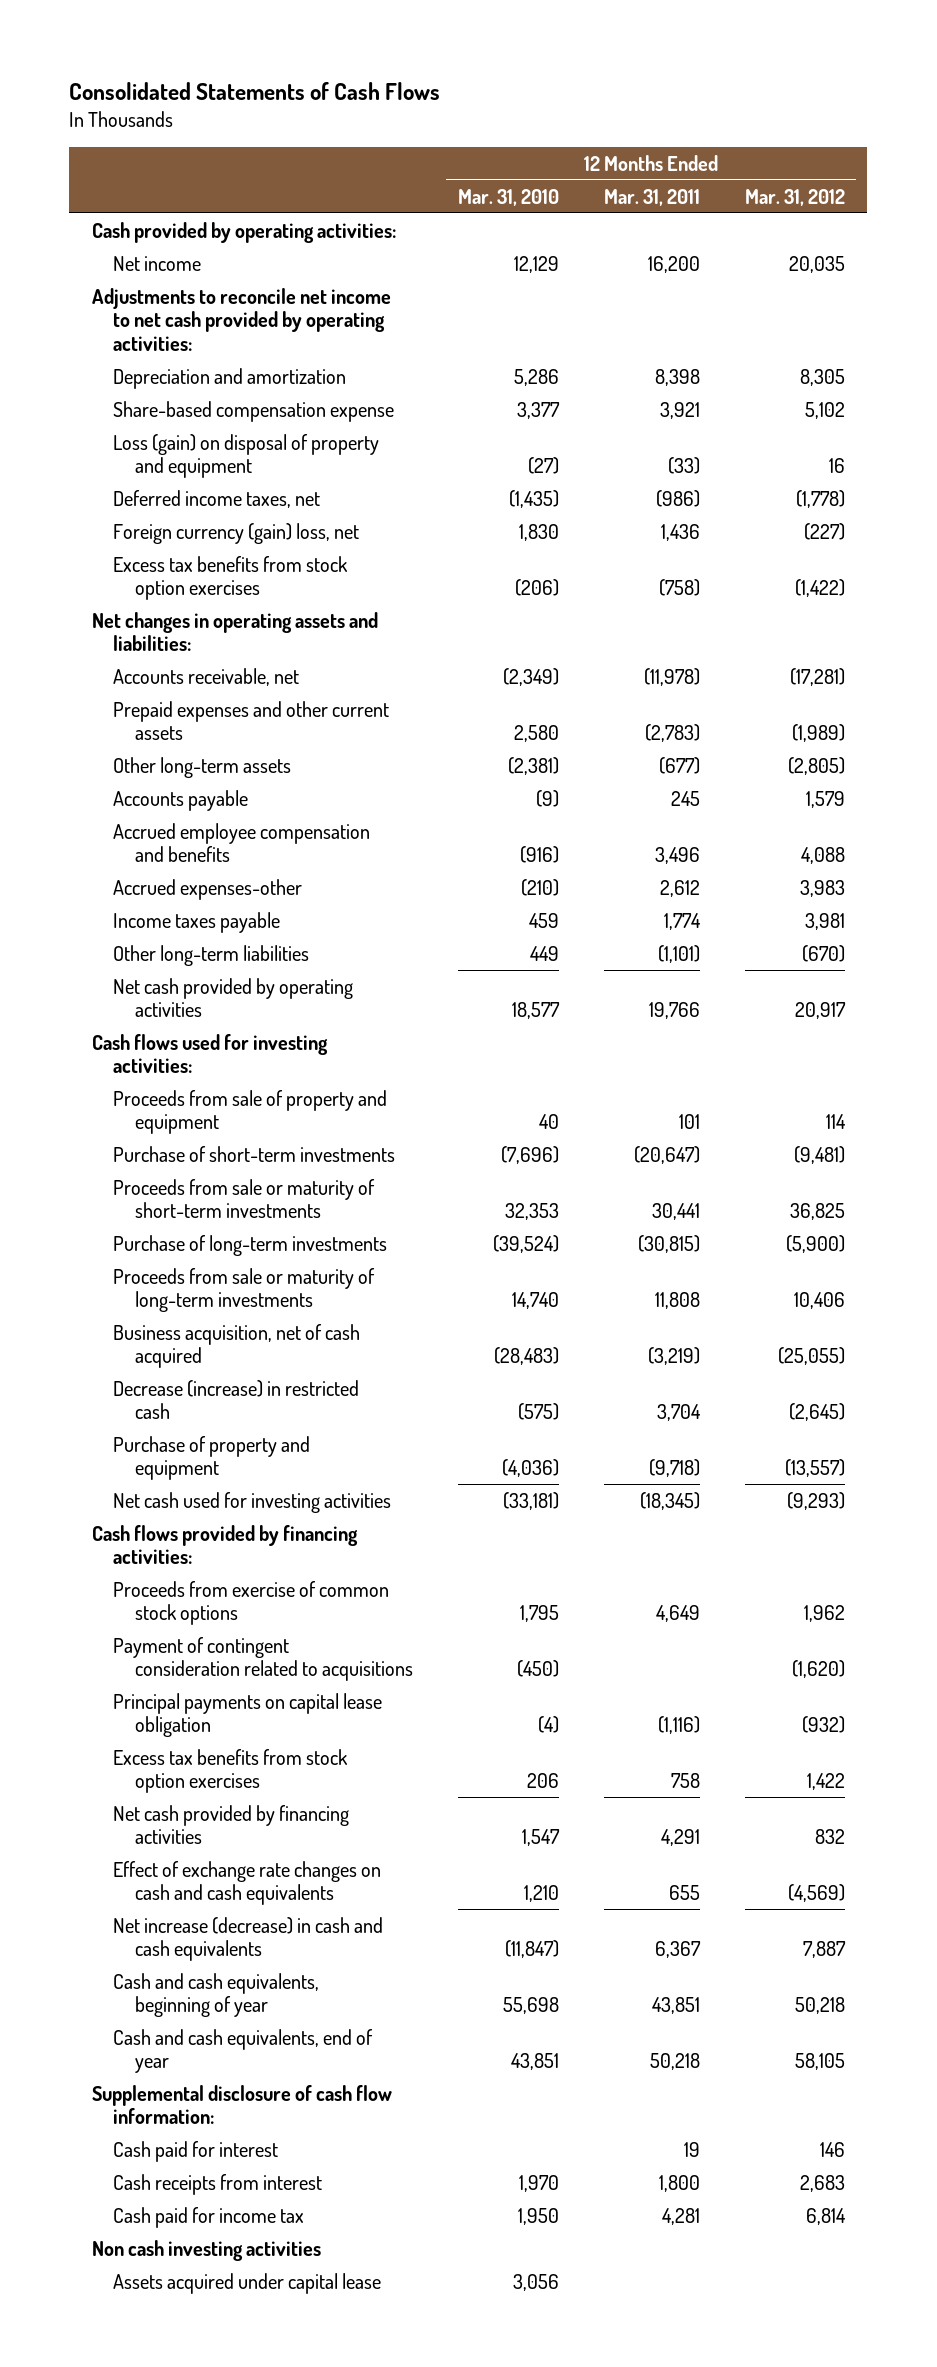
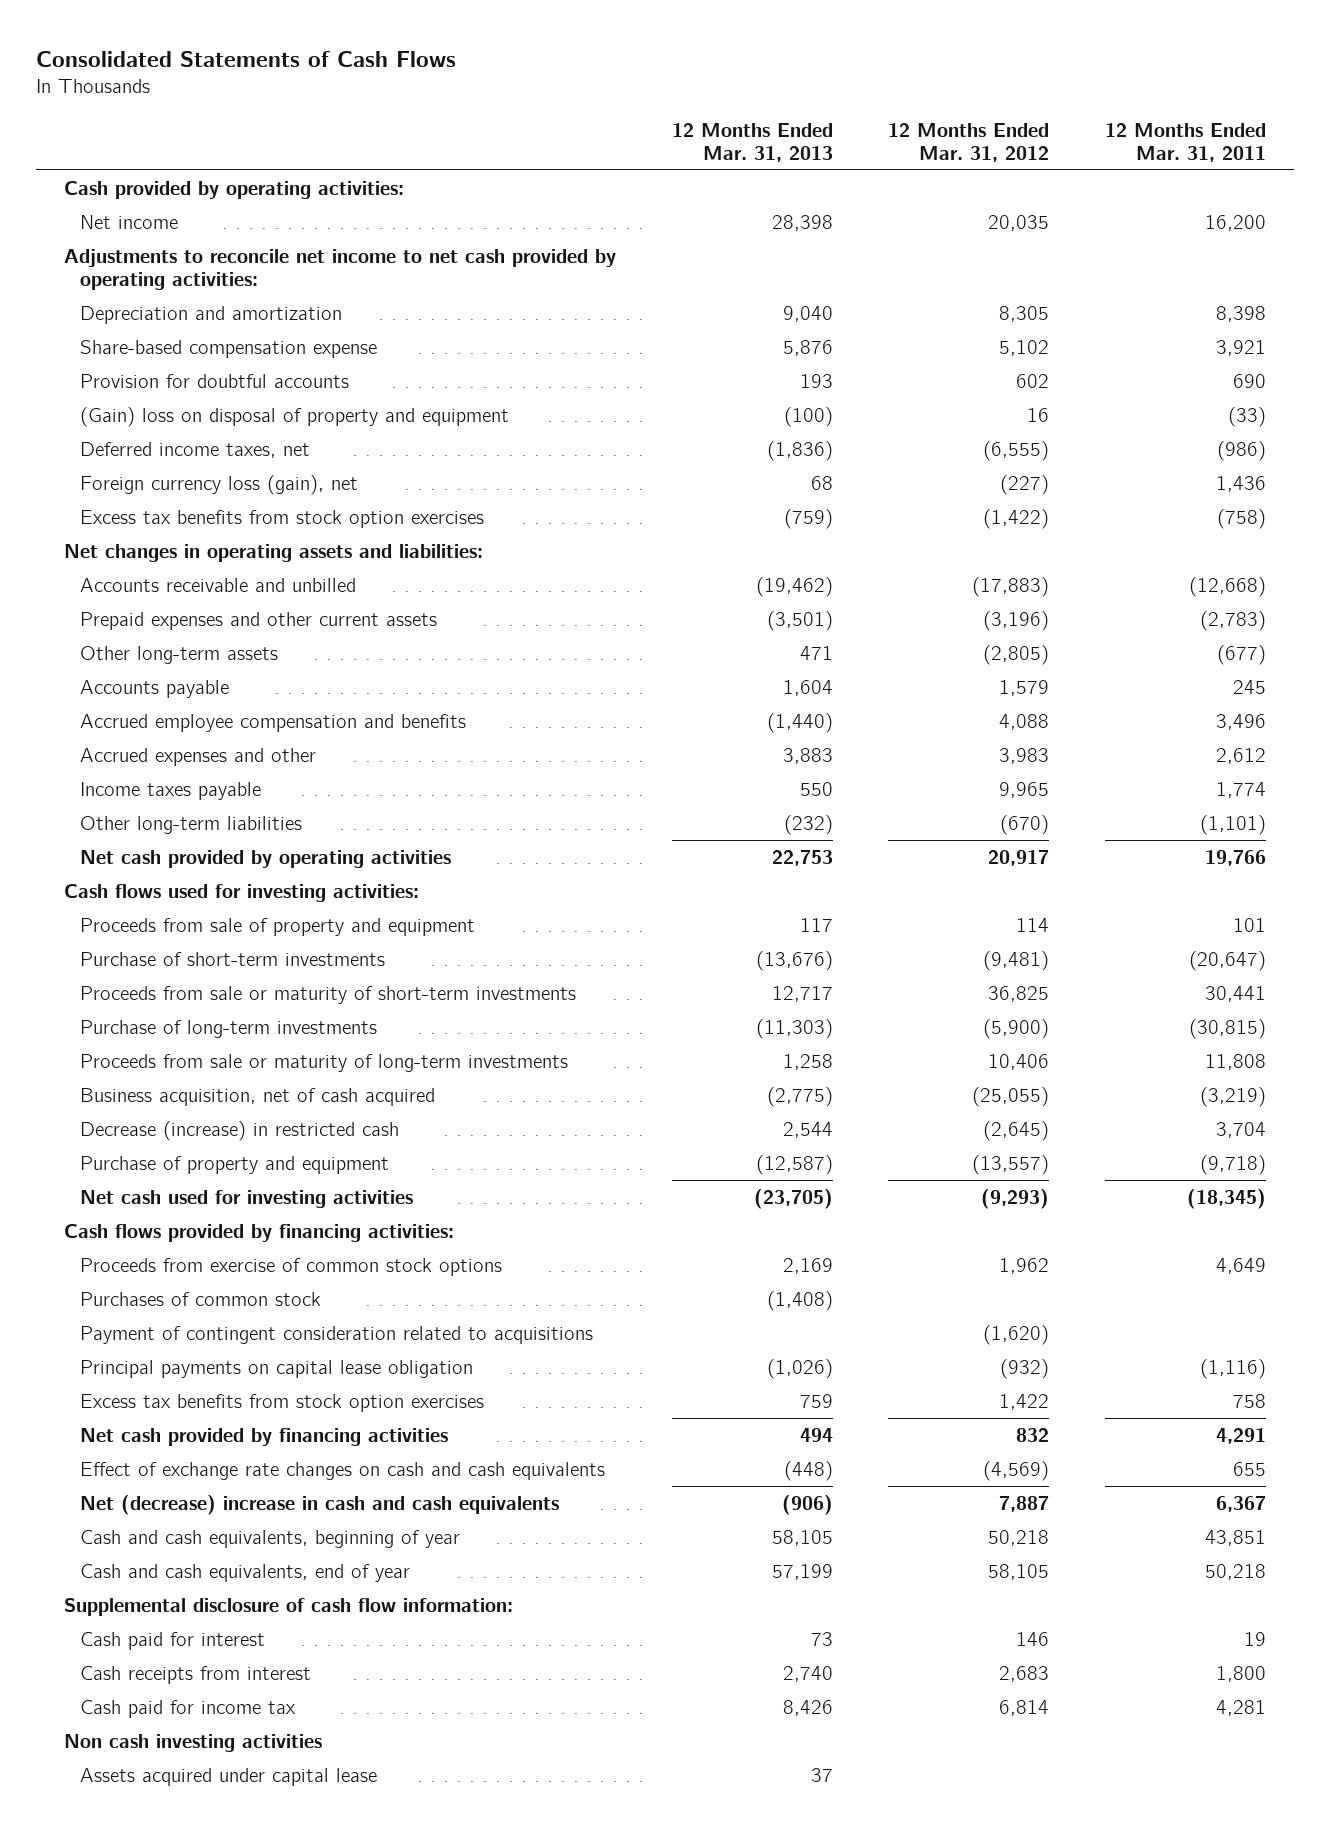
[457,188,559,206] Mar. 31, 2010 -> none
none -> [671,122,833,162] 12 Months Ended Mar. 31, 2013
none -> [79,373,349,388] Provision for doubtful accounts
[113,433,380,479] Loss (gain) on disposal of property and equipment -> [79,406,509,427] (Gain) loss on disposal of property and equipment
[795,489,845,508] (1,778) -> [983,440,1050,461] (6,555)
[113,522,360,544] Foreign currency (gain) loss, net -> [79,474,358,495] Foreign currency loss (gain), net
[113,667,300,686] Accounts receivable, net -> [79,577,356,592] Accounts receivable and unbilled
[643,667,700,686] (11,978) -> [1188,576,1266,597] (12,668)
[789,667,845,686] (17,281) -> [972,576,1050,597] (17,883)
[791,724,845,743] (1,989) -> [983,610,1050,631] (3,196)
[113,878,303,900] Accrued expenses-other -> [79,747,316,766] Accrued expenses and other
[804,912,845,930] 3,981 -> [999,781,1050,798] 9,965
none -> [79,1291,321,1306] Purchases of common stock
[113,1916,384,1962] Net increase (decrease) in cash and cash equivalents -> [79,1494,559,1515] Net (decrease) increase in cash and cash equivalents

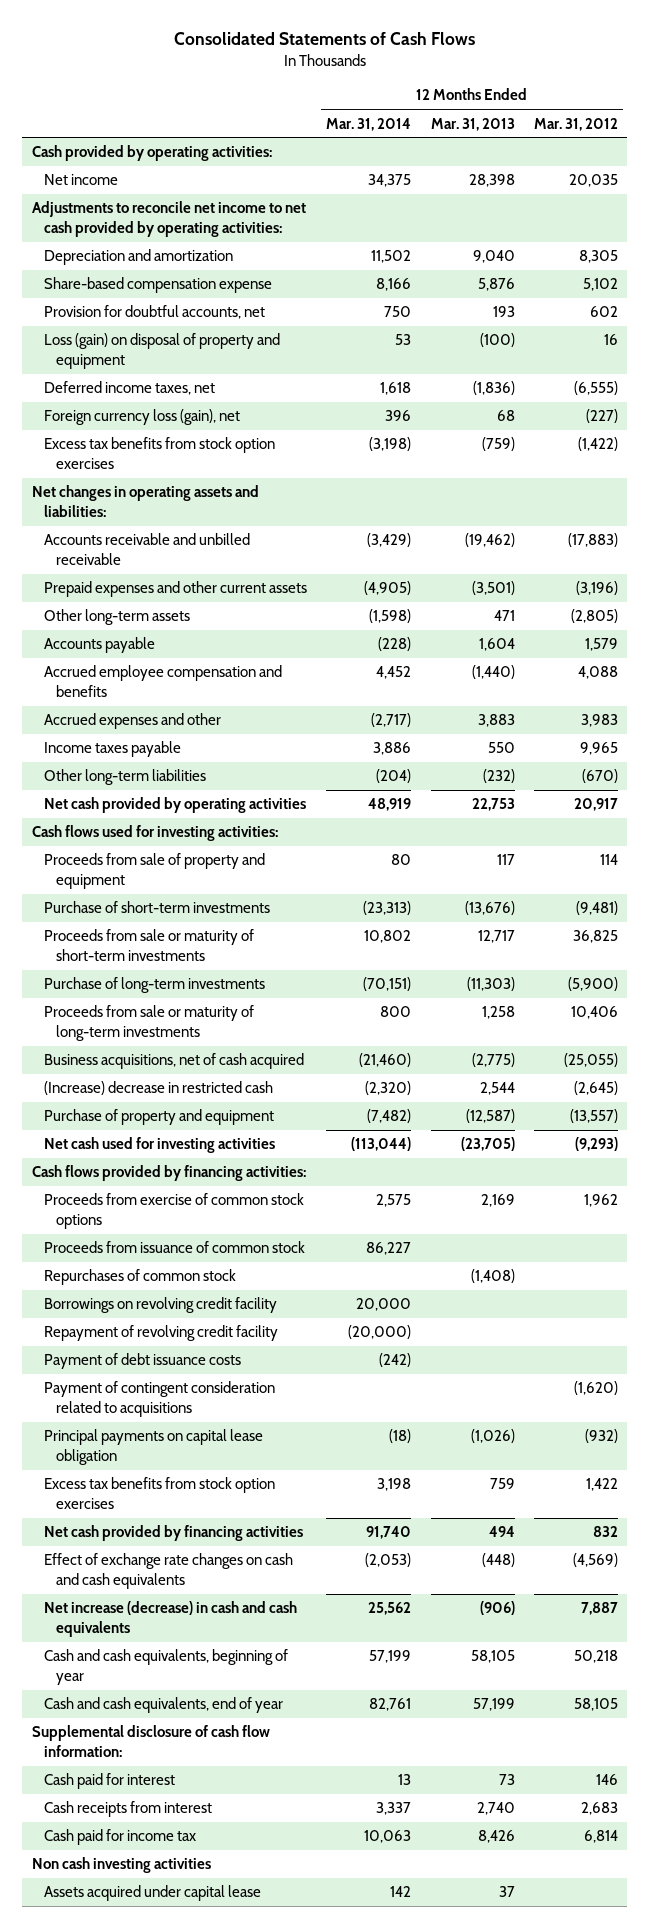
[1104,122,1266,162] 12 Months Ended Mar. 31, 2011 -> none
none -> [326,117,412,131] Mar. 31, 2014
[79,373,349,388] Provision for doubtful accounts -> [44,305,266,320] Provision for doubtful accounts, net
[79,406,509,427] (Gain) loss on disposal of property and equipment -> [44,333,281,369] Loss (gain) on disposal of property and equipment
[79,577,356,592] Accounts receivable and unbilled -> [44,533,251,565] Accounts receivable and unbilled receivable
[79,1087,435,1106] Business acquisition, net of cash acquired -> [44,1053,305,1070] Business acquisitions, net of cash acquired
[79,1120,399,1141] Decrease (increase) in restricted cash -> [44,1081,274,1096] (Increase) decrease in restricted cash
none -> [44,1241,306,1254] Proceeds from issuance of common stock
[79,1291,321,1306] Purchases of common stock -> [44,1269,237,1286] Repurchases of common stock
none -> [44,1297,278,1314] Borrowings on revolving credit facility
none -> [44,1325,279,1342] Repayment of revolving credit facility
none -> [44,1353,242,1370] Payment of debt issuance costs
[79,1494,559,1515] Net (decrease) increase in cash and cash equivalents -> [44,1601,298,1637] Net increase (decrease) in cash and cash equivalents

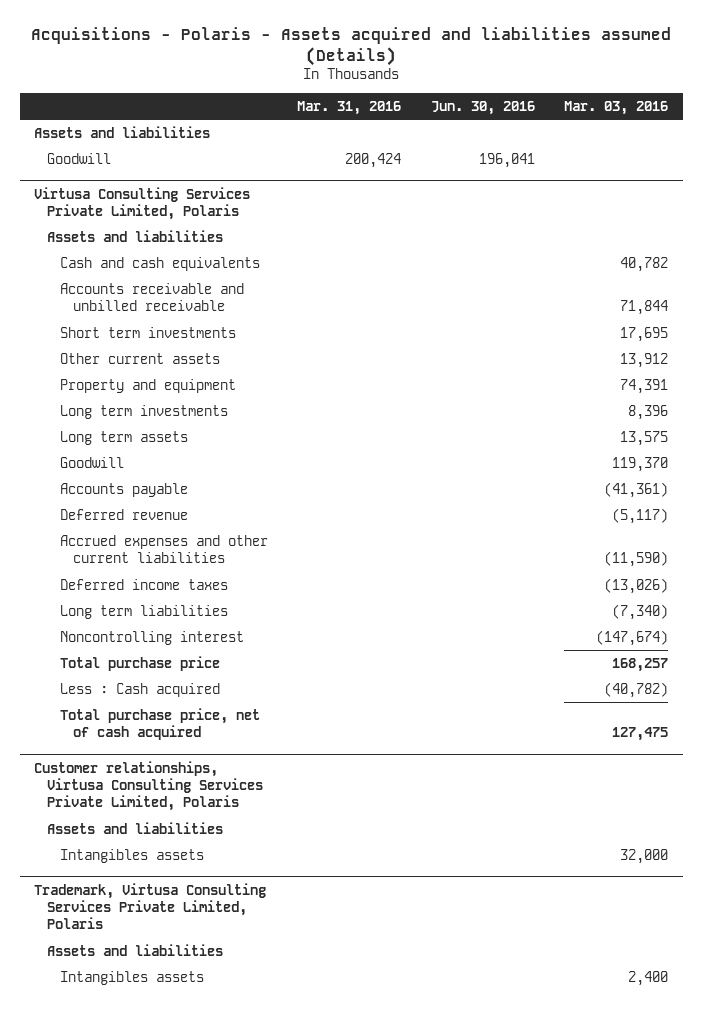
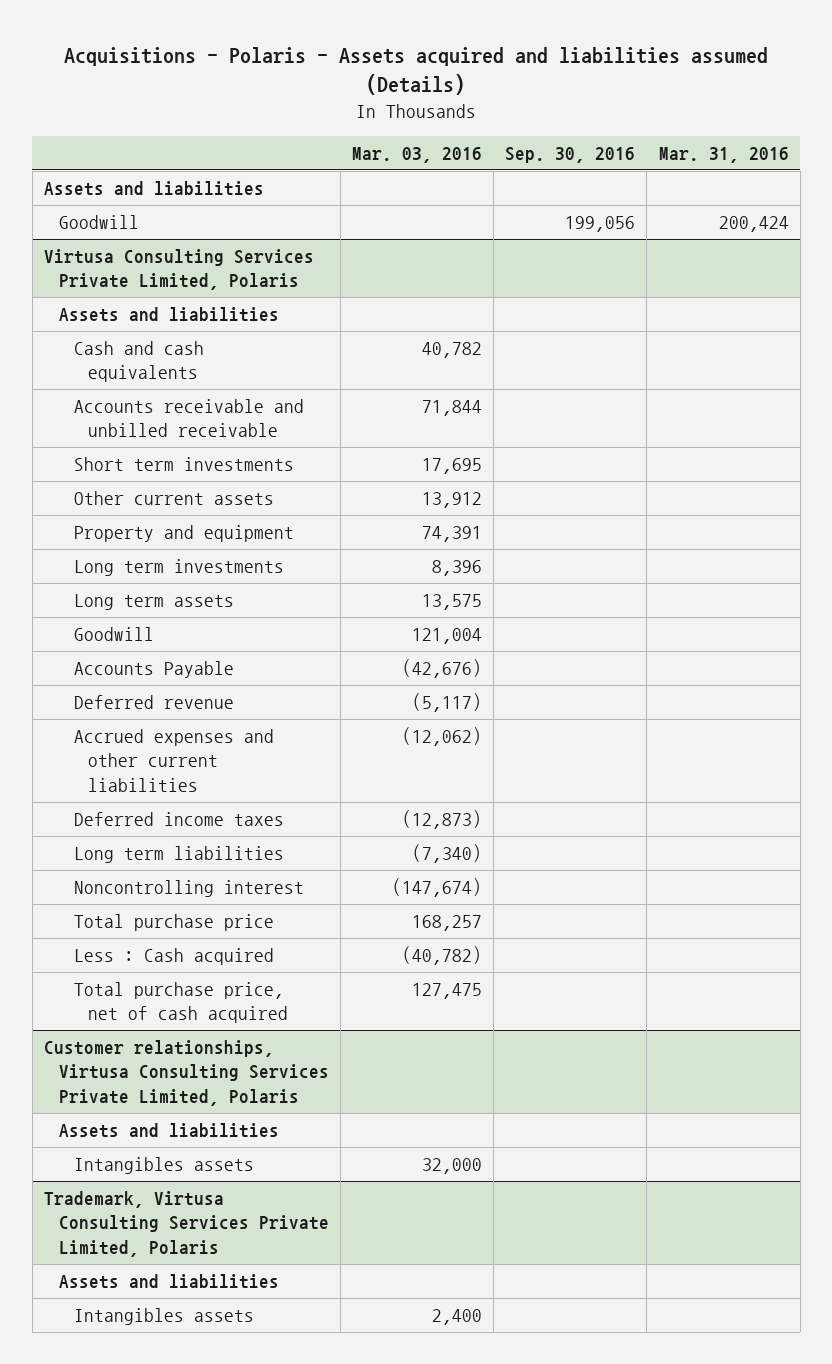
[430,100,535,115] Jun. 30, 2016 -> none
none -> [505,146,636,163] Sep. 30, 2016
[612,456,669,472] 119,370 -> [412,627,483,644] 121,004
[59,482,188,497] Accounts payable -> [73,660,234,678] Accounts Payable
[604,481,669,498] (41,361) -> [402,658,483,678] (42,676)
[604,551,669,568] (11,590) -> [402,726,483,746] (12,062)
[604,577,669,594] (13,026) -> [402,809,483,829] (12,873)

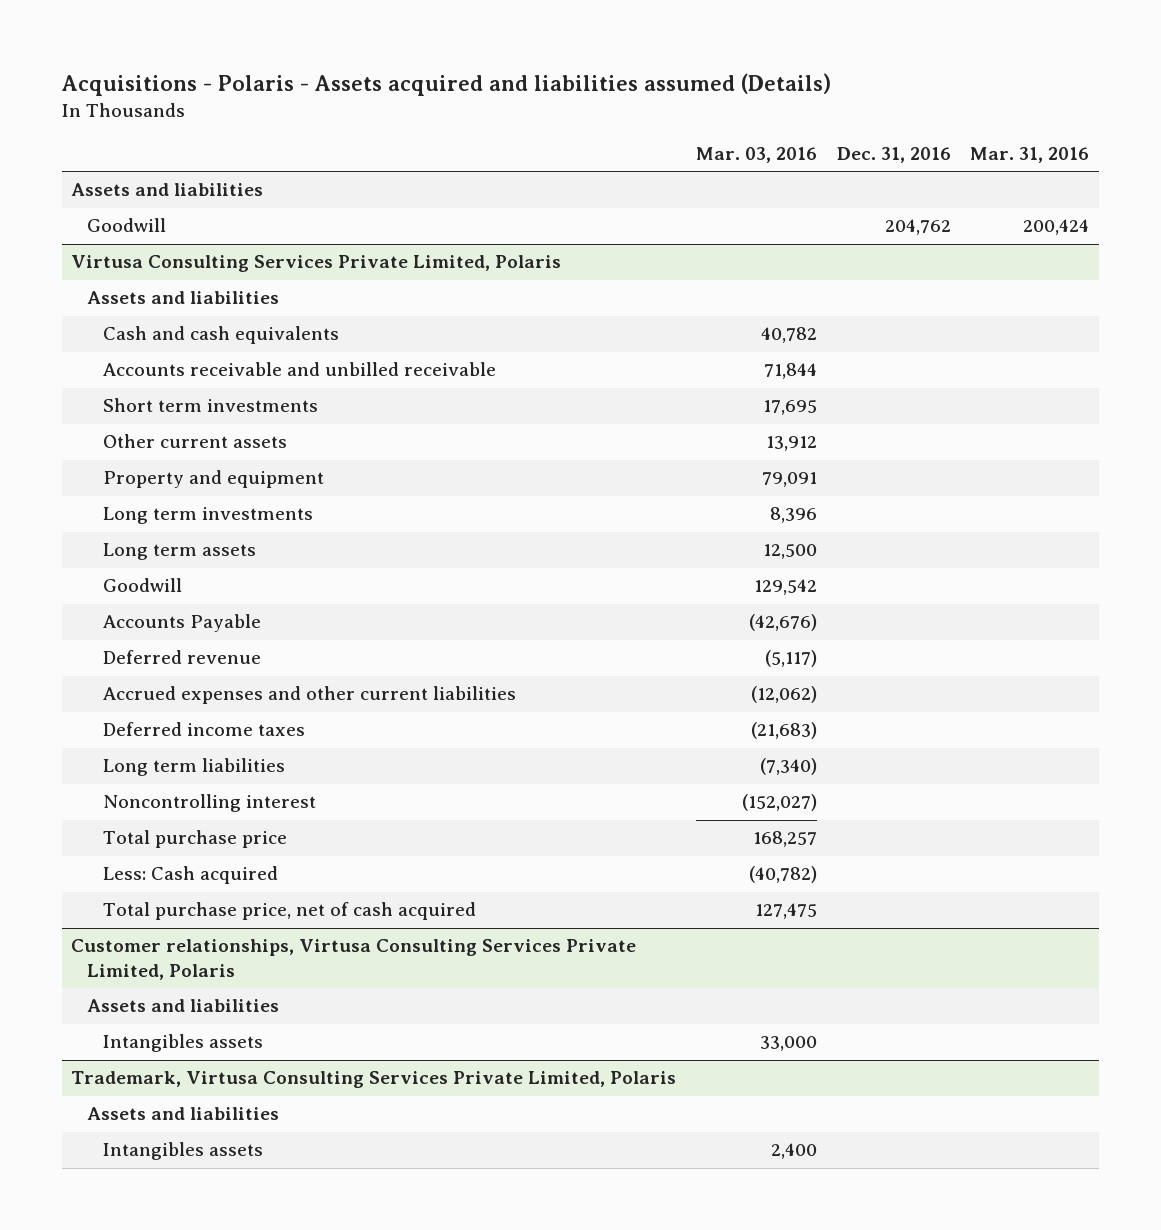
[505,146,636,163] Sep. 30, 2016 -> none
none -> [836,146,951,163] Dec. 31, 2016
[422,525,483,542] 74,391 -> [761,472,817,488] 79,091
[422,593,483,610] 13,575 -> [762,544,817,560] 12,500
[412,627,483,644] 121,004 -> [753,579,817,596] 129,542
[402,809,483,829] (12,873) -> [750,722,817,740] (21,683)
[392,877,483,897] (147,674) -> [741,794,817,812] (152,027)
[73,947,274,965] Less : Cash acquired -> [103,866,279,885] Less: Cash acquired
[422,1157,483,1174] 32,000 -> [759,1036,817,1052] 33,000

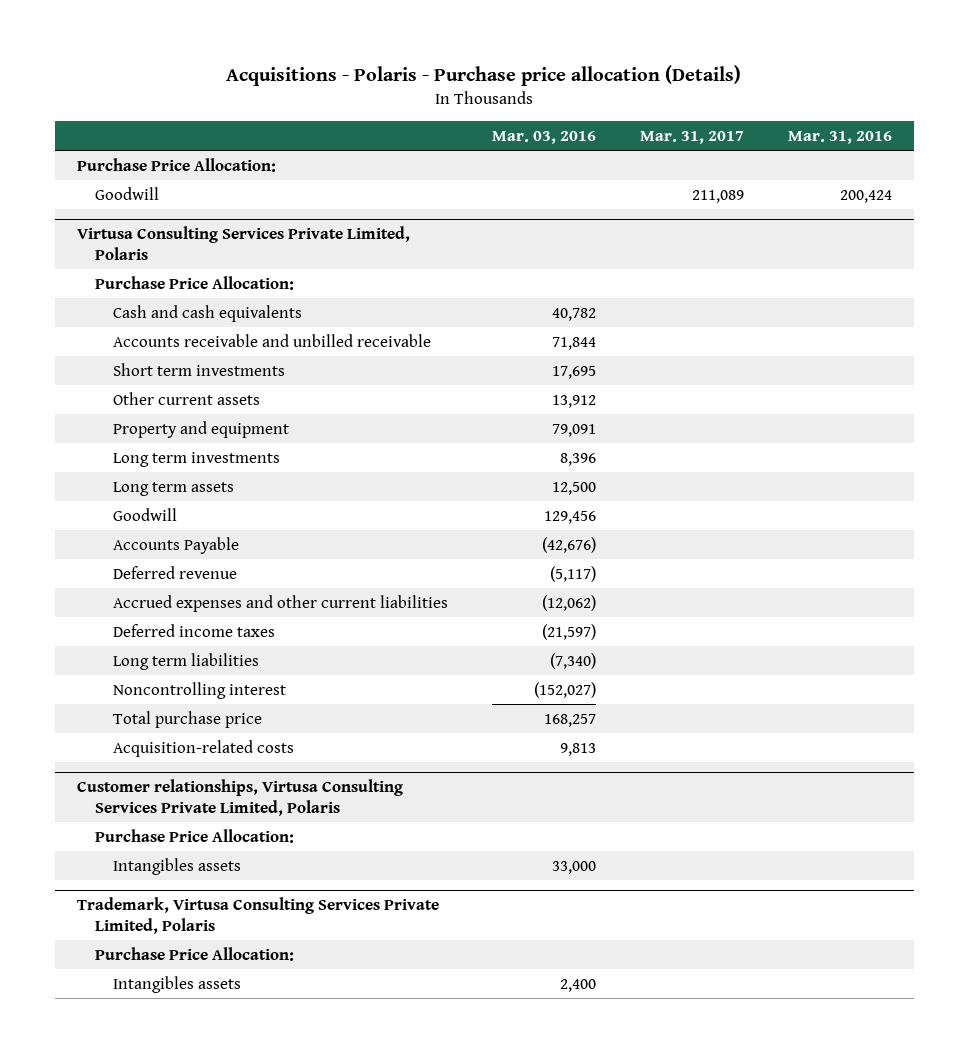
[61,73,831,97] Acquisitions - Polaris - Assets acquired and liabilities assumed (Details) -> [226,65,742,87] Acquisitions - Polaris - Purchase price allocation (Details)
[836,146,951,163] Dec. 31, 2016 -> none
none -> [639,131,744,145] Mar. 31, 2017
[71,183,264,197] Assets and liabilities -> [76,157,276,172] Purchase Price Allocation:
[87,291,280,305] Assets and liabilities -> [94,275,294,290] Purchase Price Allocation:
[753,579,817,596] 129,542 -> [543,510,596,524] 129,456
[750,722,817,740] (21,683) -> [541,623,596,640] (21,597)
[103,866,279,885] Less: Cash acquired -> none
[103,902,477,921] Total purchase price, net of cash acquired -> none
none -> [112,739,294,757] Acquisition-related costs
[87,999,280,1013] Assets and liabilities -> [94,828,294,843] Purchase Price Allocation:
[87,1107,280,1121] Assets and liabilities -> [94,946,294,961] Purchase Price Allocation:

